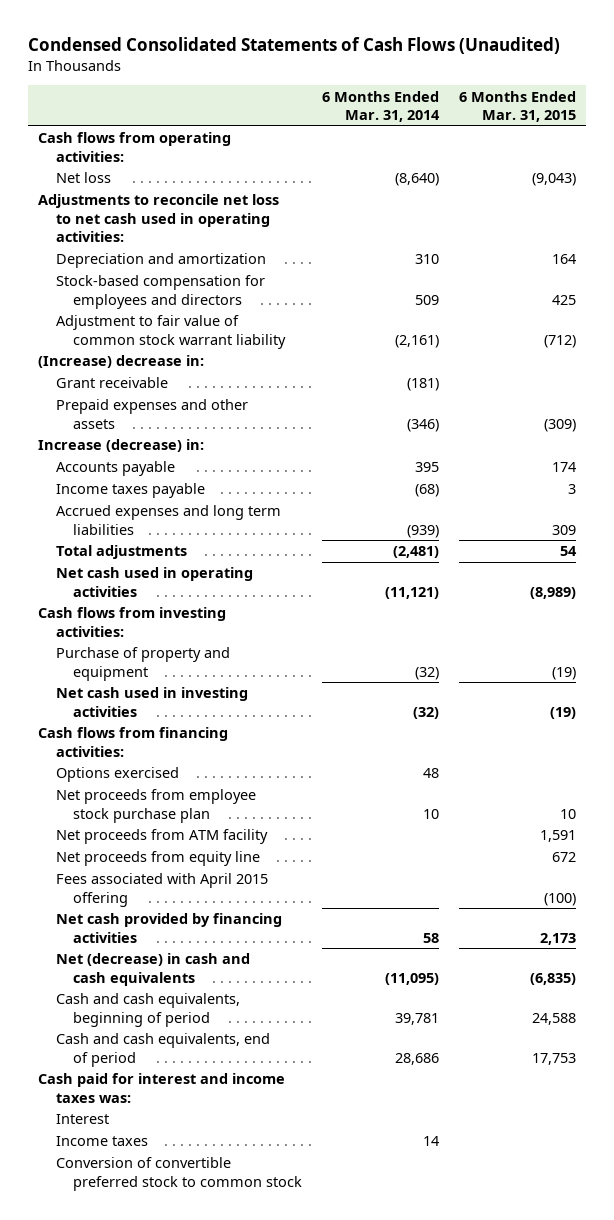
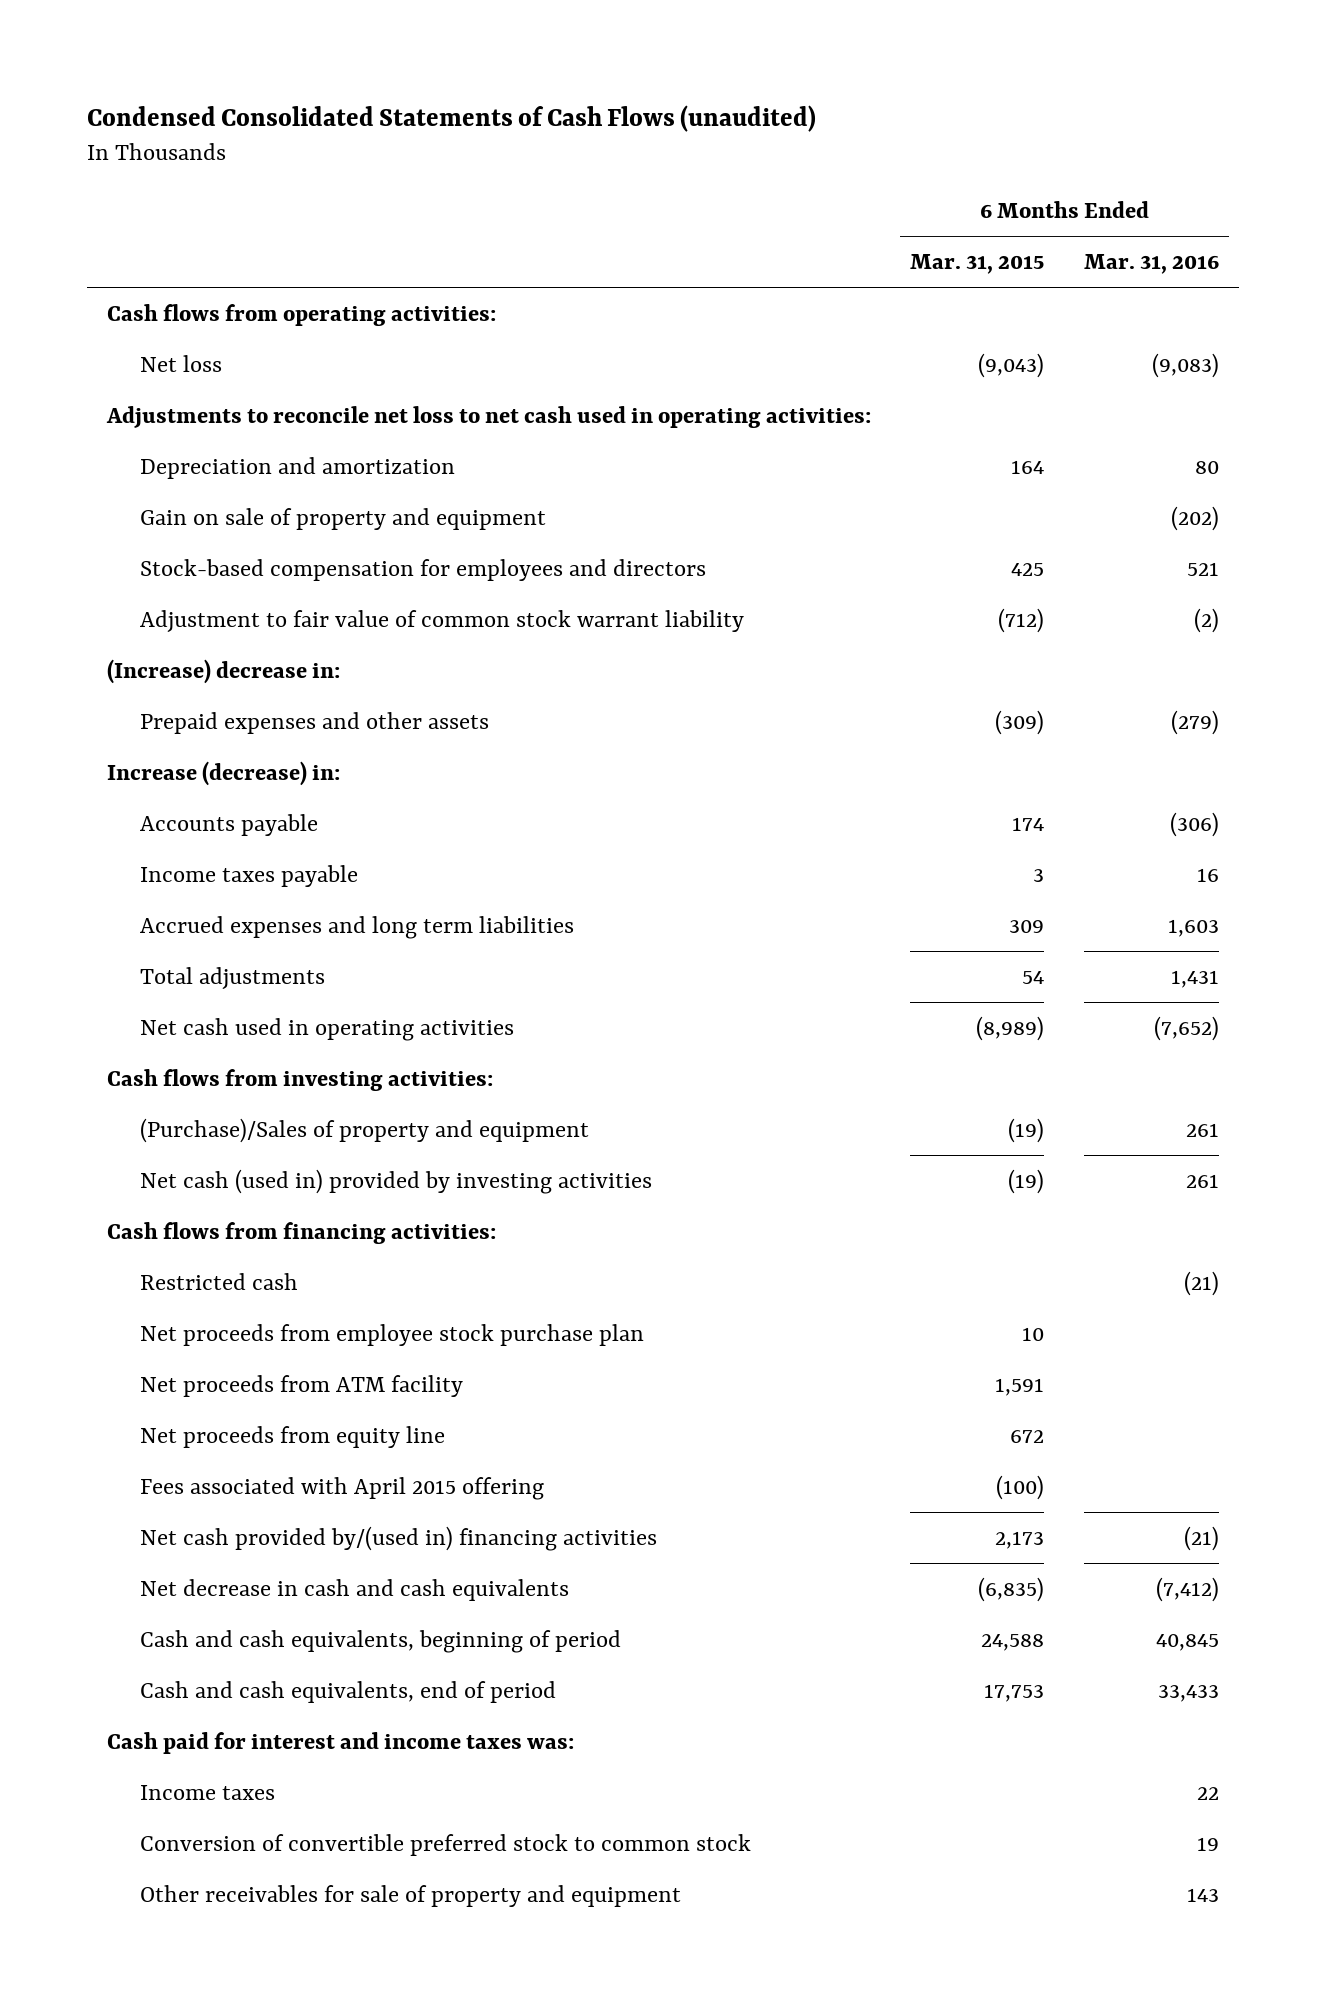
[28,37,561,55] Condensed Consolidated Statements of Cash Flows (Unaudited) -> [86,104,816,132] Condensed Consolidated Statements of Cash Flows (unaudited)
[321,90,440,122] 6 Months Ended Mar. 31, 2014 -> none
none -> [1084,254,1220,275] Mar. 31, 2016
none -> [140,507,547,530] Gain on sale of property and equipment
[55,377,168,389] Grant receivable -> none
[55,647,230,681] Purchase of property and equipment -> [140,1117,590,1143] (Purchase)/Sales of property and equipment
[55,687,248,717] Net cash used in investing activities -> [140,1168,653,1194] Net cash (used in) provided by investing activities
[55,767,179,783] Options exercised -> none
none -> [140,1272,299,1290] Restricted cash
[55,913,282,943] Net cash provided by financing activities -> [140,1525,658,1551] Net cash provided by/(used in) financing activities
[55,953,250,986] Net (decrease) in cash and cash equivalents -> [140,1578,570,1601] Net decrease in cash and cash equivalents
[55,1114,109,1125] Interest -> none
none -> [140,1884,682,1907] Other receivables for sale of property and equipment

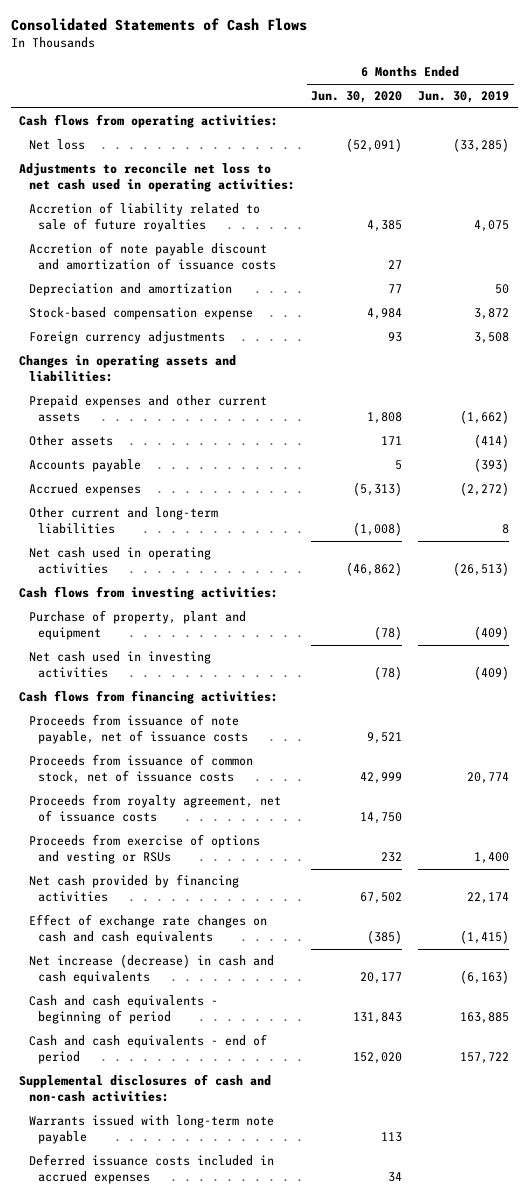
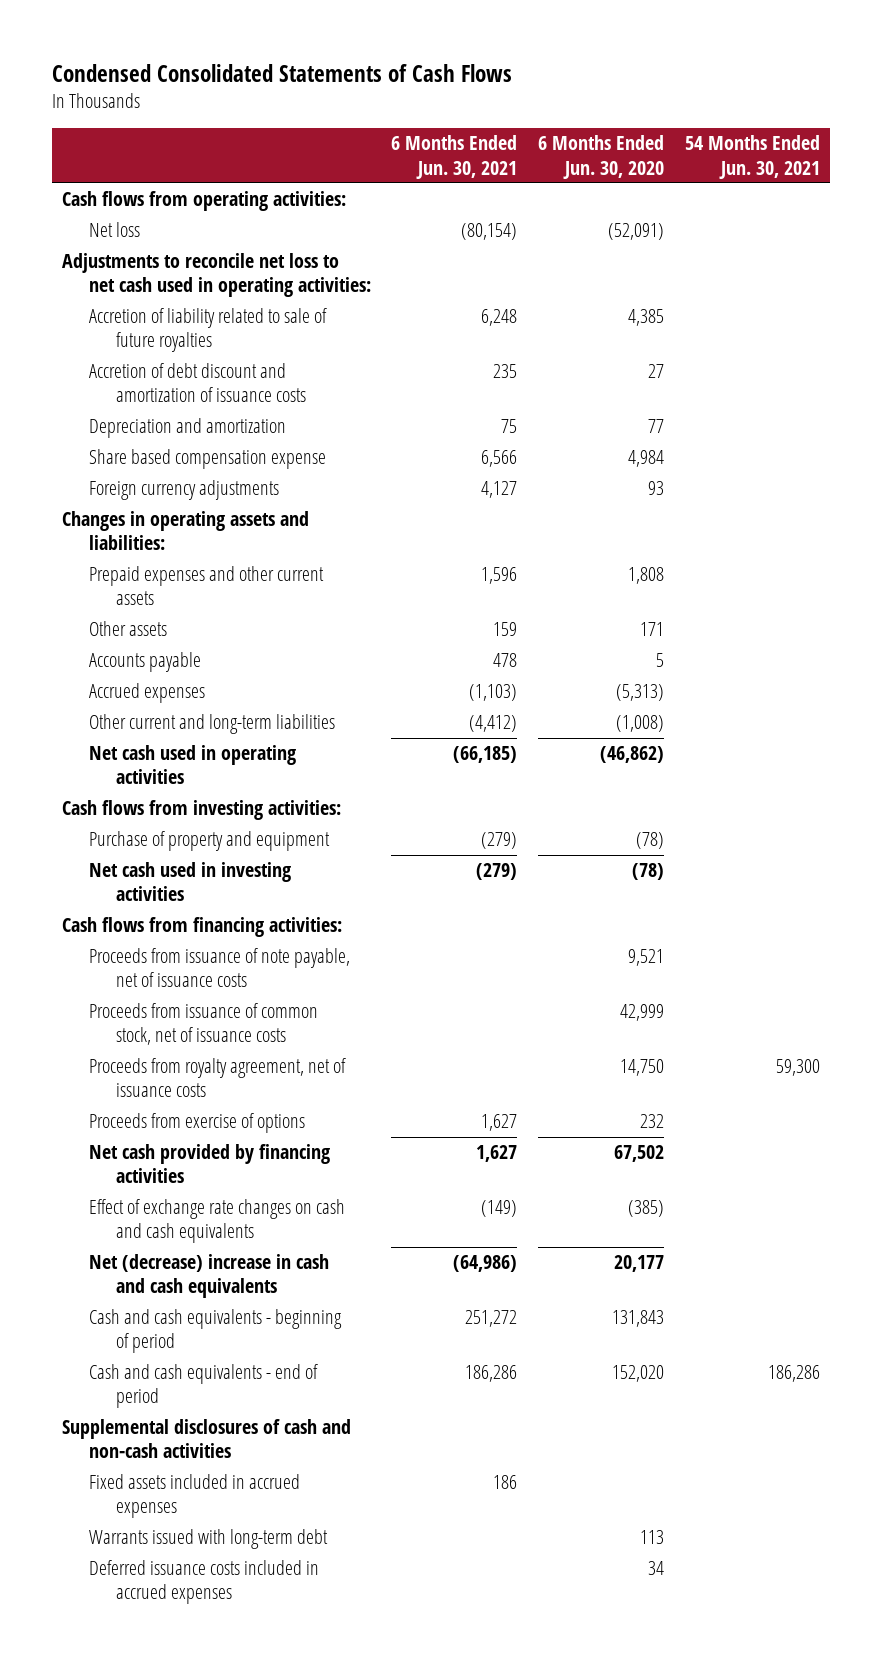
[10,18,307,32] Consolidated Statements of Cash Flows -> [51,64,512,83] Condensed Consolidated Statements of Cash Flows
[418,91,510,104] Jun. 30, 2019 -> none
none -> [391,135,518,179] 6 Months Ended Jun. 30, 2021
none -> [684,135,820,179] 54 Months Ended Jun. 30, 2021
[28,242,277,271] Accretion of note payable discount and amortization of issuance costs -> [88,363,306,403] Accretion of debt discount and amortization of issuance costs
[28,307,253,321] Stock-based compensation expense -> [88,449,326,470] Share based compensation expense
[28,610,246,641] Purchase of property, plant and equipment -> [88,831,330,852] Purchase of property and equipment
[28,834,260,865] Proceeds from exercise of options and vesting or RSUs -> [88,1113,305,1134] Proceeds from exercise of options
[28,954,274,985] Net increase (decrease) in cash and cash equivalents -> [88,1254,329,1299] Net (decrease) increase in cash and cash equivalents
[18,1074,271,1103] Supplemental disclosures of cash and non-cash activities: -> [61,1419,351,1459] Supplemental disclosures of cash and non-cash activities
none -> [88,1474,300,1519] Fixed assets included in accrued expenses
[28,1115,274,1145] Warrants issued with long-term note payable -> [88,1529,328,1550] Warrants issued with long-term debt

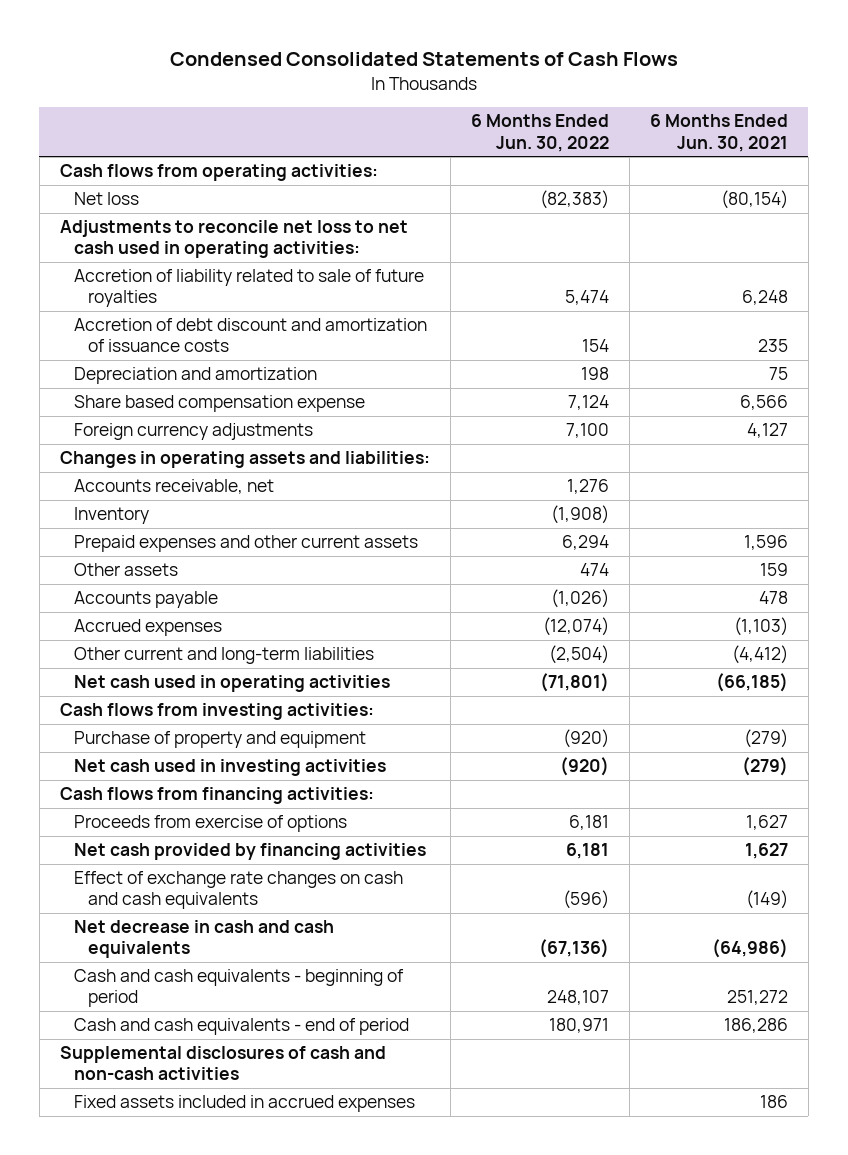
[537,135,664,179] 6 Months Ended Jun. 30, 2020 -> none
[684,135,820,179] 54 Months Ended Jun. 30, 2021 -> none
none -> [470,114,609,152] 6 Months Ended Jun. 30, 2022
none -> [73,479,274,495] Accounts receivable, net
none -> [73,507,149,525] Inventory
[88,948,350,988] Proceeds from issuance of note payable, net of issuance costs -> none
[88,1003,318,1046] Proceeds from issuance of common stock, net of issuance costs -> none
[88,1058,346,1098] Proceeds from royalty agreement, net of issuance costs -> none
[88,1254,329,1299] Net (decrease) increase in cash and cash equivalents -> [73,920,334,959] Net decrease in cash and cash equivalents
[88,1529,328,1550] Warrants issued with long-term debt -> none
[88,1560,319,1605] Deferred issuance costs included in accrued expenses -> none

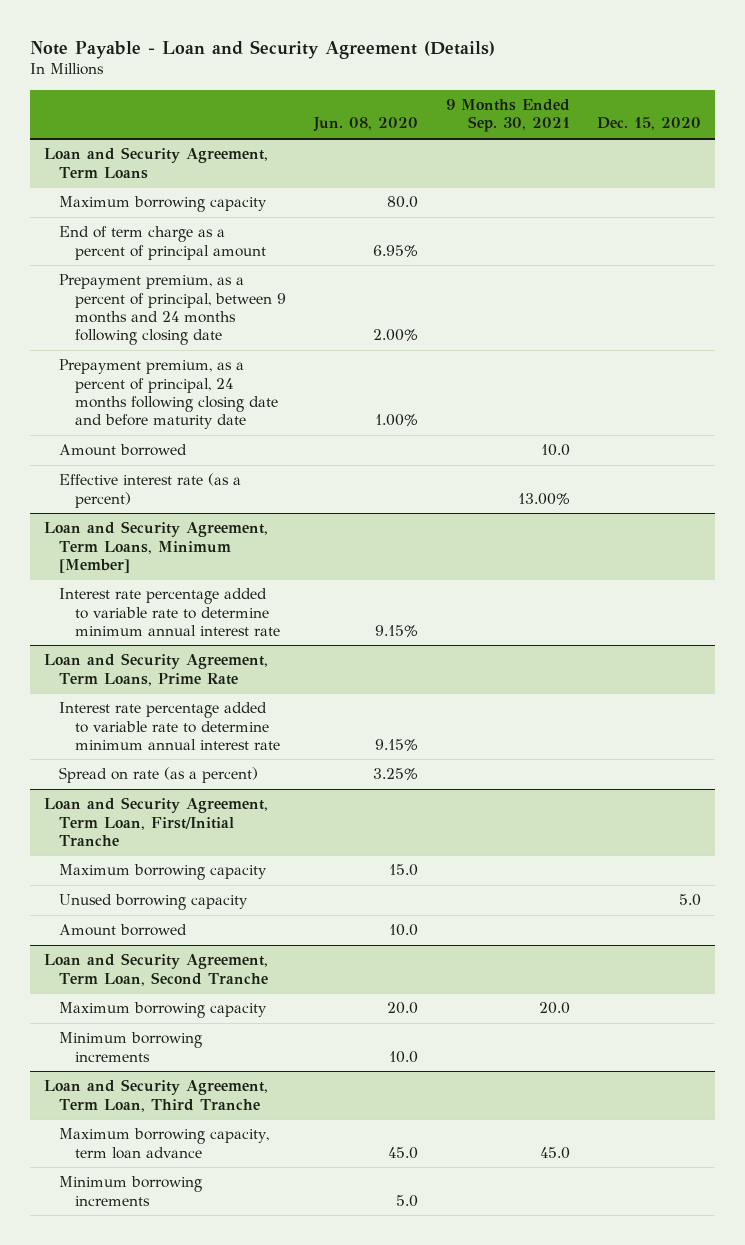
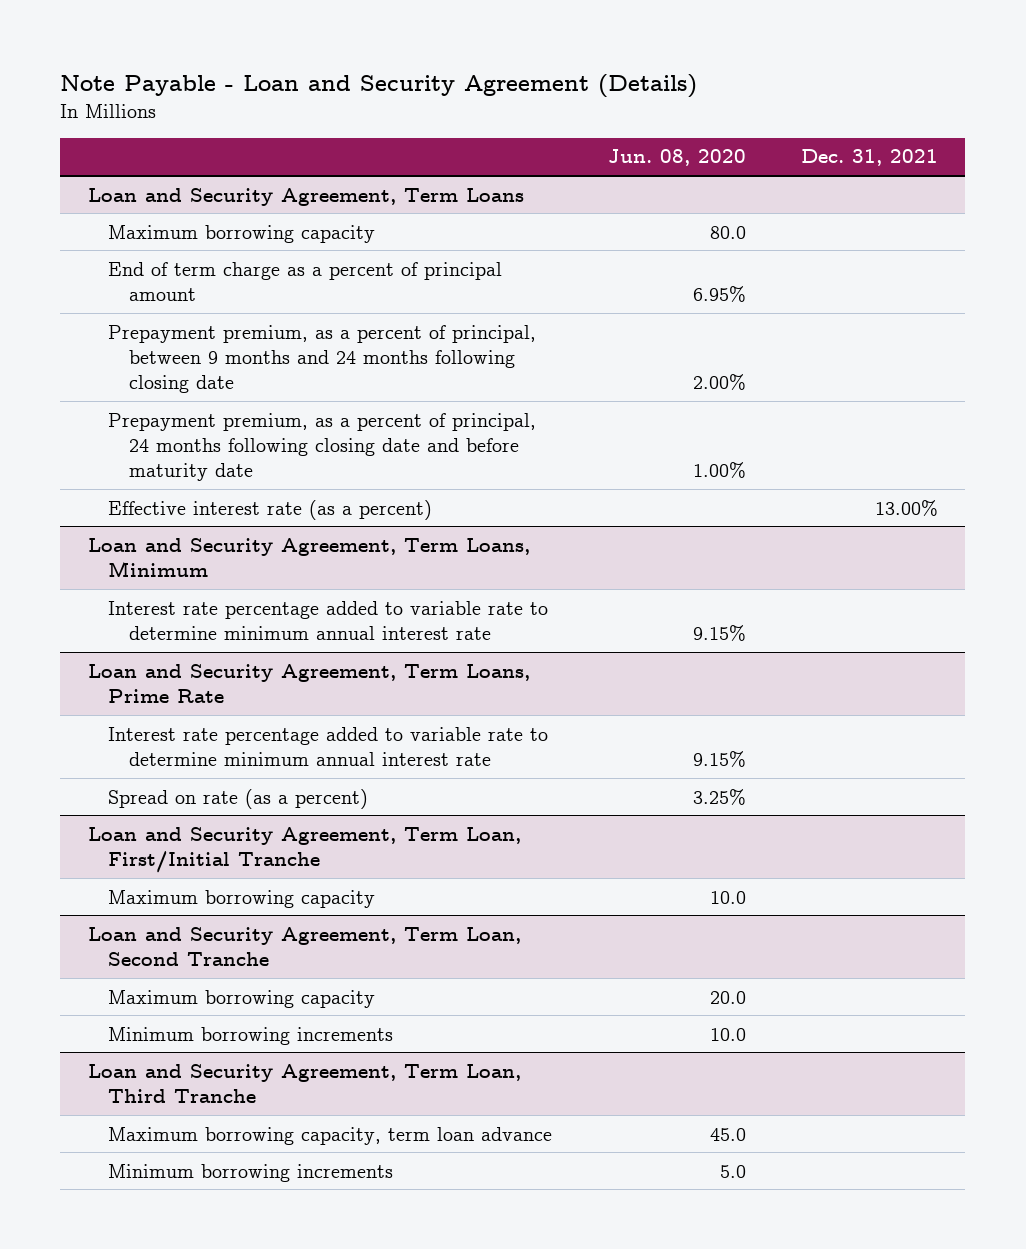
[445,99,570,133] 9 Months Ended Sep. 30, 2021 -> none
[597,117,702,131] Dec. 15, 2020 -> none
none -> [800,149,938,167] Dec. 31, 2021
[59,444,188,457] Amount borrowed -> none
[43,521,268,573] Loan and Security Agreement, Term Loans, Minimum [Member] -> [87,537,530,577] Loan and Security Agreement, Term Loans, Minimum
[59,894,249,911] Unused borrowing capacity -> none
[59,924,188,937] Amount borrowed -> none
[388,864,418,877] 15.0 -> [709,890,746,904] 10.0

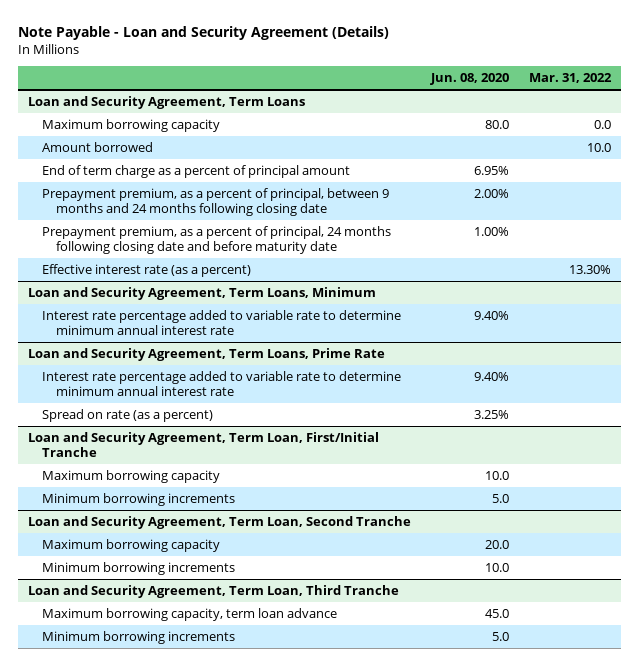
[800,149,938,167] Dec. 31, 2021 -> none
none -> [529,73,613,84] Mar. 31, 2022
none -> [41,141,153,152] Amount borrowed
[692,624,746,641] 9.15% -> [474,310,510,320] 9.40%
[692,750,746,767] 9.15% -> [474,371,510,381] 9.40%
none -> [41,492,235,506] Minimum borrowing increments

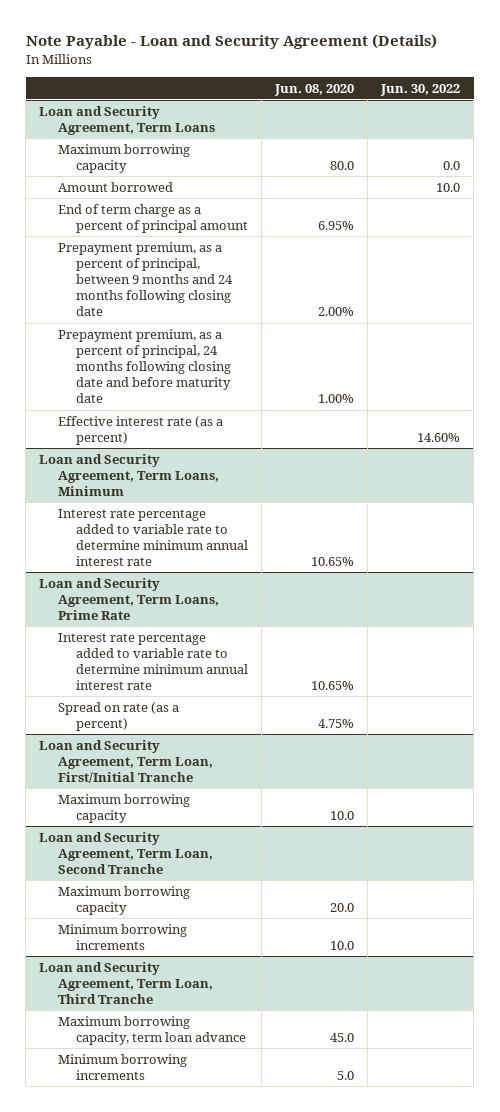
[529,73,613,84] Mar. 31, 2022 -> none
none -> [380,83,461,96] Jun. 30, 2022
[474,310,510,320] 9.40% -> [311,557,355,567] 10.65%
[474,371,510,381] 9.40% -> [311,681,355,691] 10.65%
[474,409,510,419] 3.25% -> [318,718,355,728] 4.75%
[41,492,235,506] Minimum borrowing increments -> none

